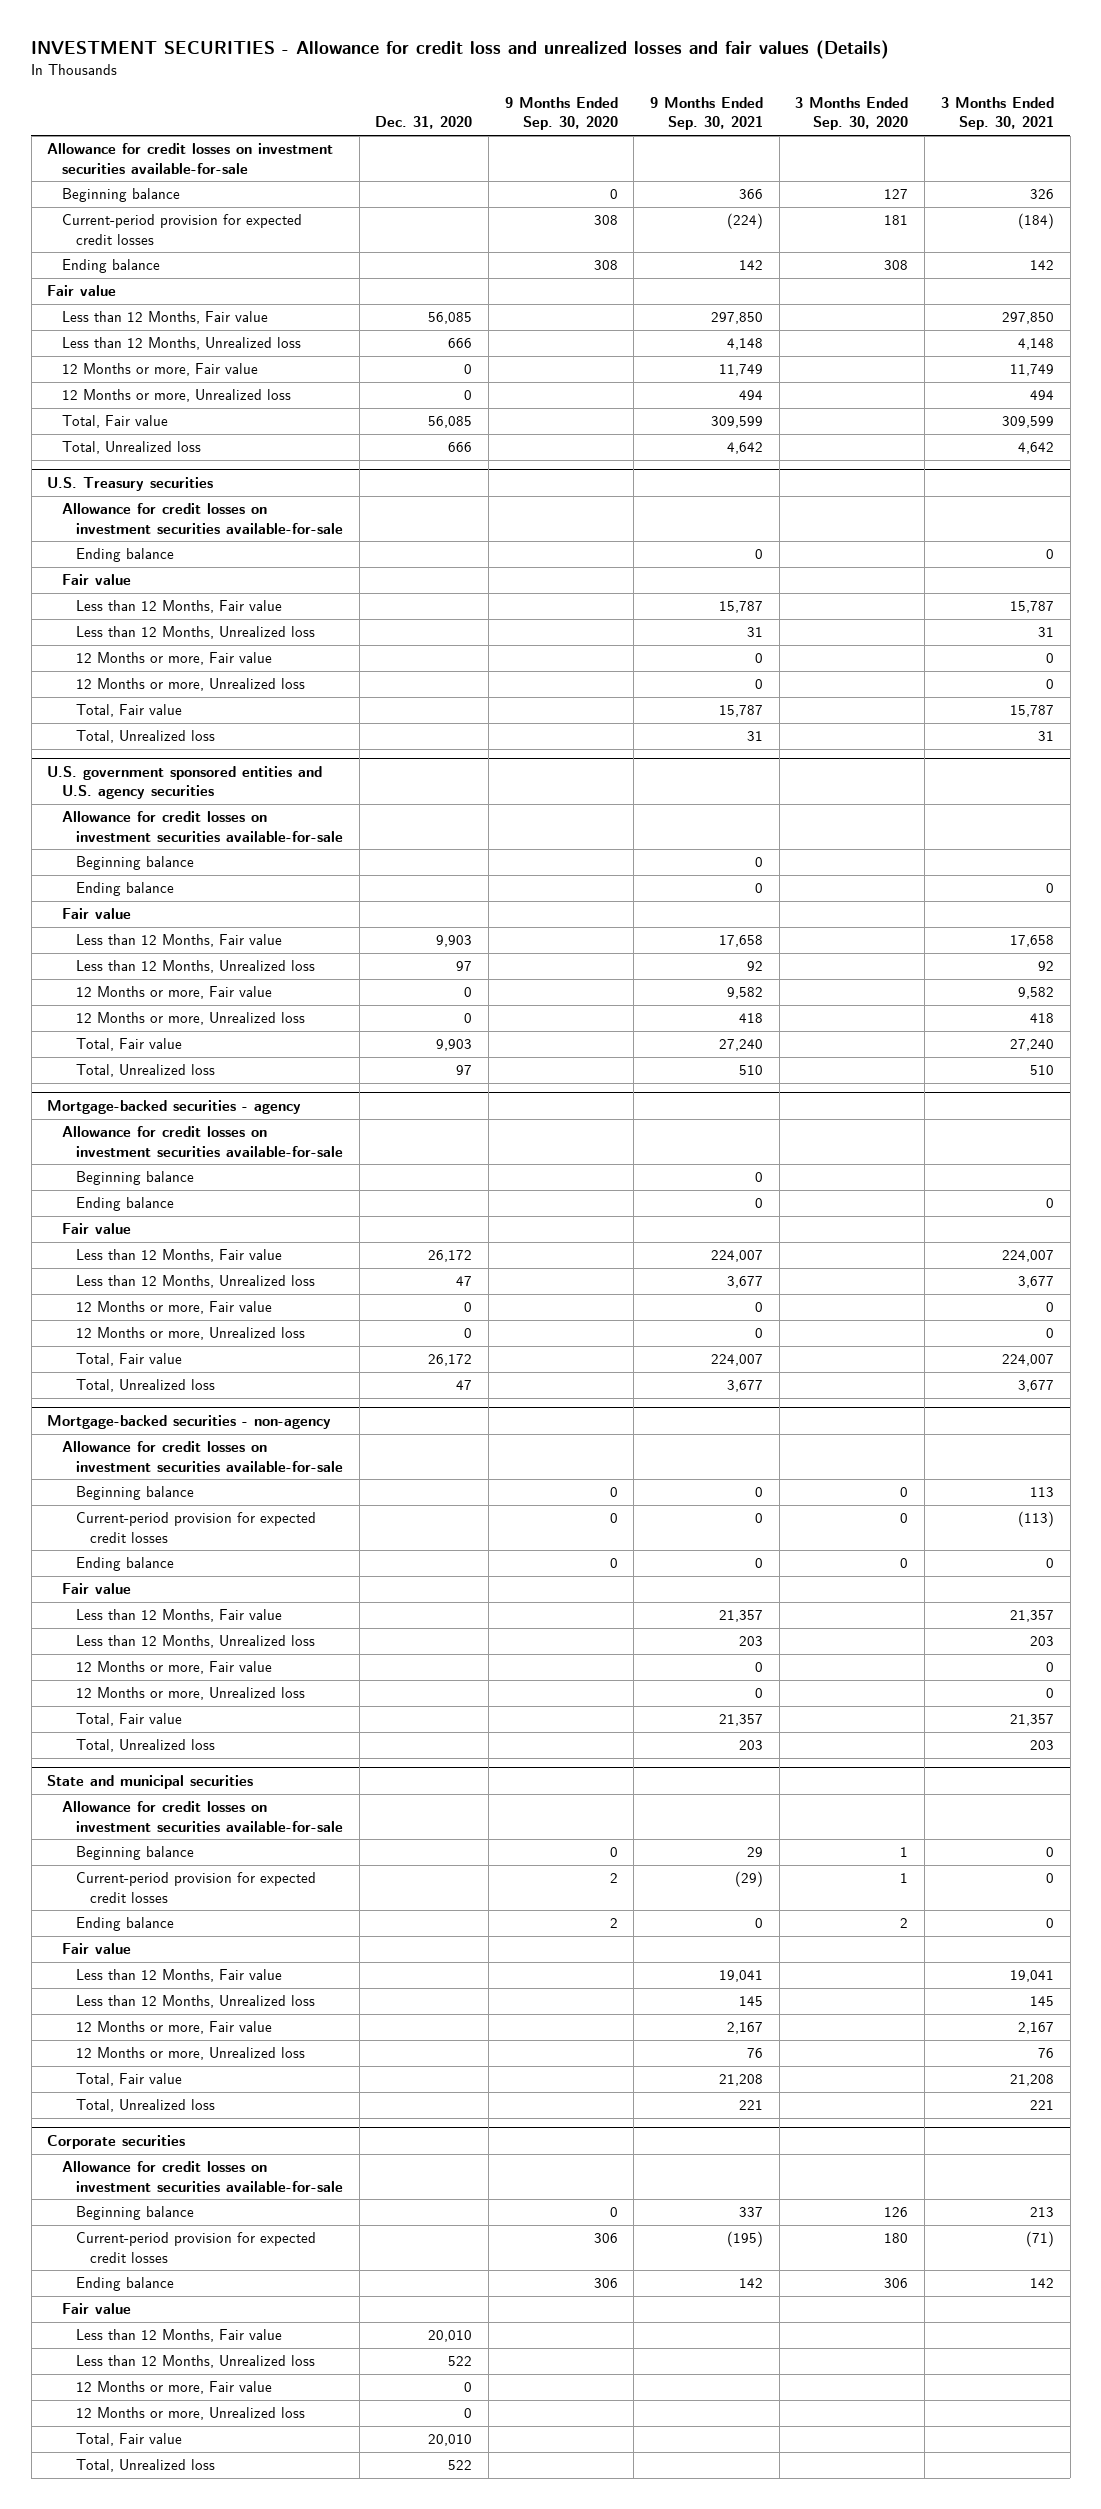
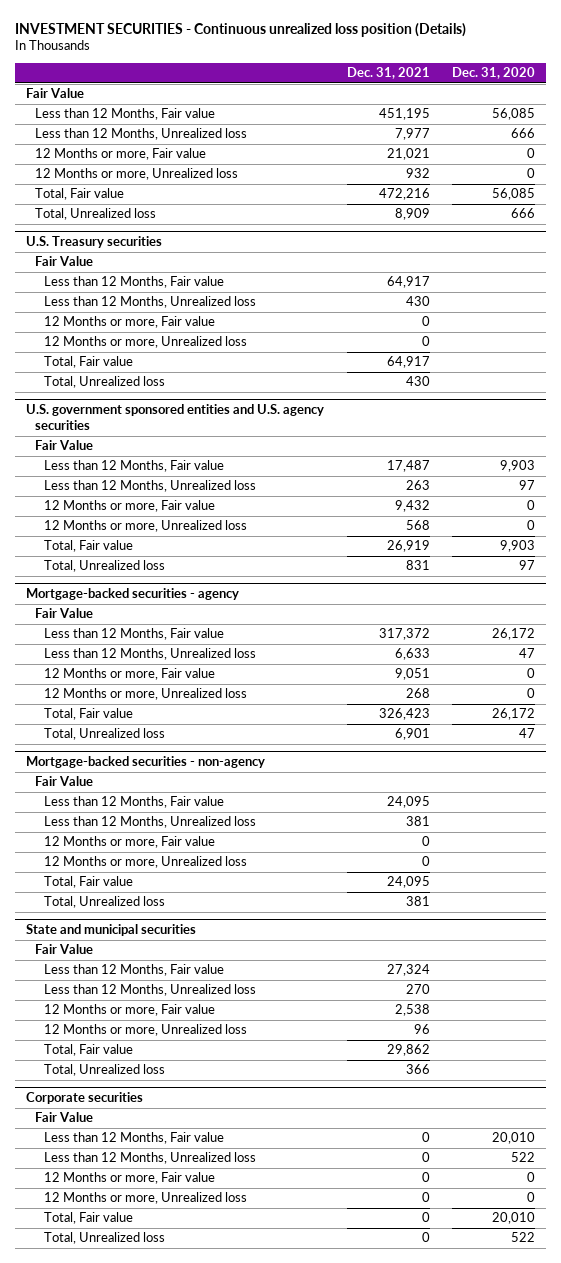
[31,40,890,60] INVESTMENT SECURITIES - Allowance for credit loss and unrealized losses and fair values (Details) -> [14,22,466,37] INVESTMENT SECURITIES - Continuous unrealized loss position (Details)
[504,97,618,131] 9 Months Ended Sep. 30, 2020 -> none
[650,97,764,131] 9 Months Ended Sep. 30, 2021 -> none
[795,97,909,131] 3 Months Ended Sep. 30, 2020 -> none
[940,97,1054,131] 3 Months Ended Sep. 30, 2021 -> none
none -> [346,67,430,80] Dec. 31, 2021
[47,143,334,174] Allowance for credit losses on investment securities available-for-sale -> none
[61,188,180,203] Beginning balance -> none
[61,214,302,245] Current-period provision for expected credit losses -> none
[61,259,160,274] Ending balance -> none
[47,285,117,297] Fair value -> [26,88,85,99] Fair Value
[61,503,343,534] Allowance for credit losses on investment securities available-for-sale -> none
[75,548,174,563] Ending balance -> none
[61,574,131,586] Fair value -> [35,256,94,267] Fair Value
[61,811,343,842] Allowance for credit losses on investment securities available-for-sale -> none
[75,856,194,871] Beginning balance -> none
[75,882,174,897] Ending balance -> none
[61,908,131,920] Fair value -> [35,440,94,451] Fair Value
[61,1126,343,1157] Allowance for credit losses on investment securities available-for-sale -> none
[75,1171,194,1186] Beginning balance -> none
[75,1197,174,1212] Ending balance -> none
[61,1223,131,1235] Fair value -> [35,608,94,619] Fair Value
[61,1441,343,1472] Allowance for credit losses on investment securities available-for-sale -> none
[75,1486,194,1501] Beginning balance -> none
[75,1512,316,1543] Current-period provision for expected credit losses -> none
[75,1557,174,1572] Ending balance -> none
[61,1583,131,1595] Fair value -> [35,776,94,787] Fair Value
[61,1801,343,1832] Allowance for credit losses on investment securities available-for-sale -> none
[75,1846,194,1861] Beginning balance -> none
[75,1872,316,1903] Current-period provision for expected credit losses -> none
[75,1917,174,1932] Ending balance -> none
[61,1943,131,1955] Fair value -> [35,944,94,955] Fair Value
[61,2161,343,2192] Allowance for credit losses on investment securities available-for-sale -> none
[75,2206,194,2221] Beginning balance -> none
[75,2232,316,2263] Current-period provision for expected credit losses -> none
[75,2277,174,2292] Ending balance -> none
[61,2303,131,2315] Fair value -> [35,1112,94,1123] Fair Value

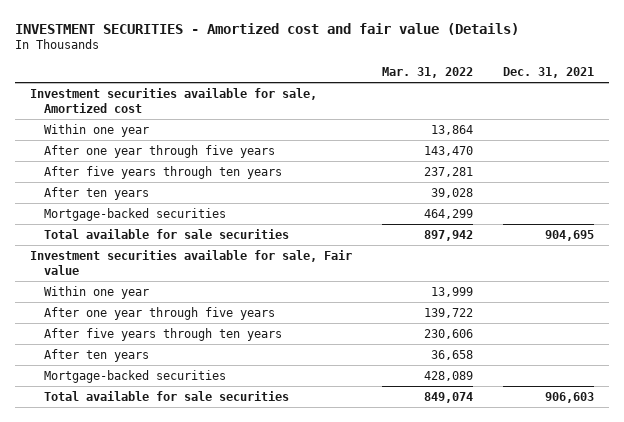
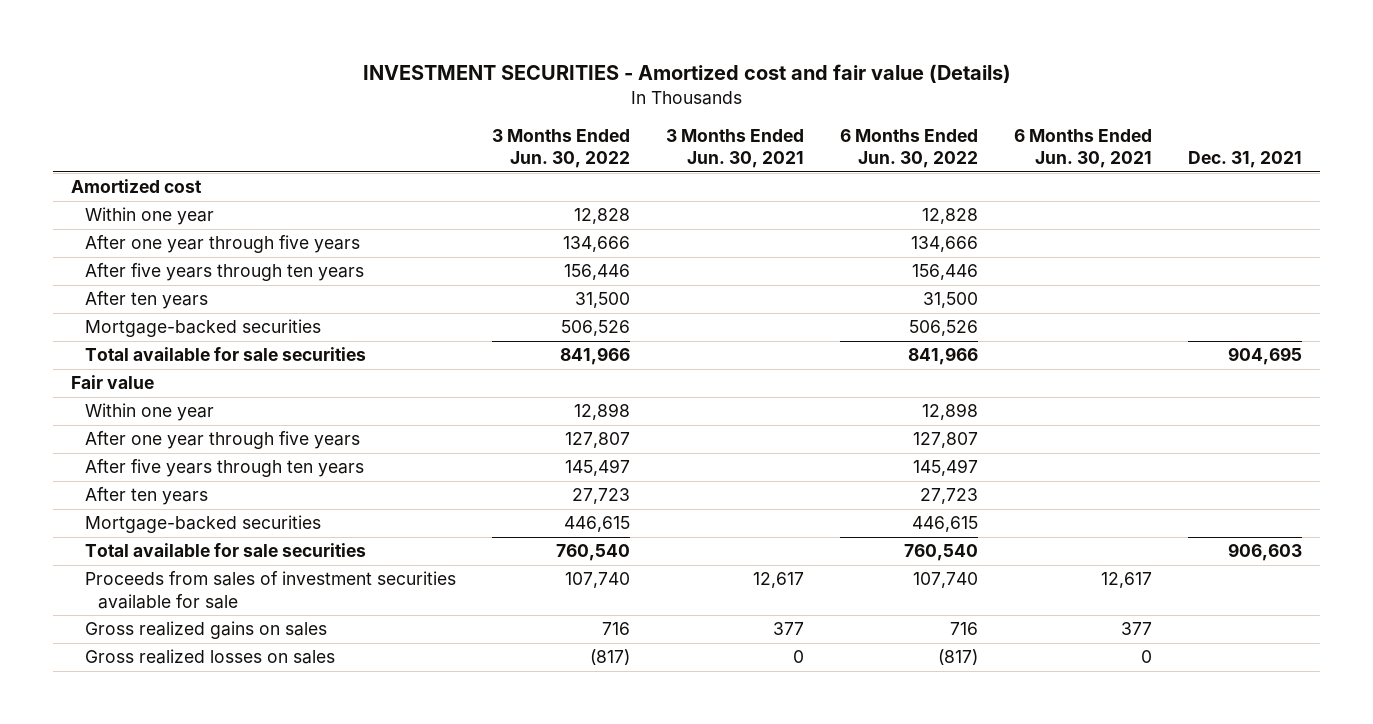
[382,67,474,79] Mar. 31, 2022 -> none
none -> [491,128,630,169] 3 Months Ended Jun. 30, 2022
none -> [665,128,804,169] 3 Months Ended Jun. 30, 2021
none -> [839,128,978,169] 6 Months Ended Jun. 30, 2022
none -> [1013,128,1152,169] 6 Months Ended Jun. 30, 2021
[30,87,318,113] Investment securities available for sale, Amortized cost -> [71,179,203,194] Amortized cost
[30,249,353,275] Investment securities available for sale, Fair value -> [71,375,155,390] Fair value
none -> [84,571,456,609] Proceeds from sales of investment securities available for sale
none -> [84,621,327,640] Gross realized gains on sales
none -> [84,649,335,665] Gross realized losses on sales

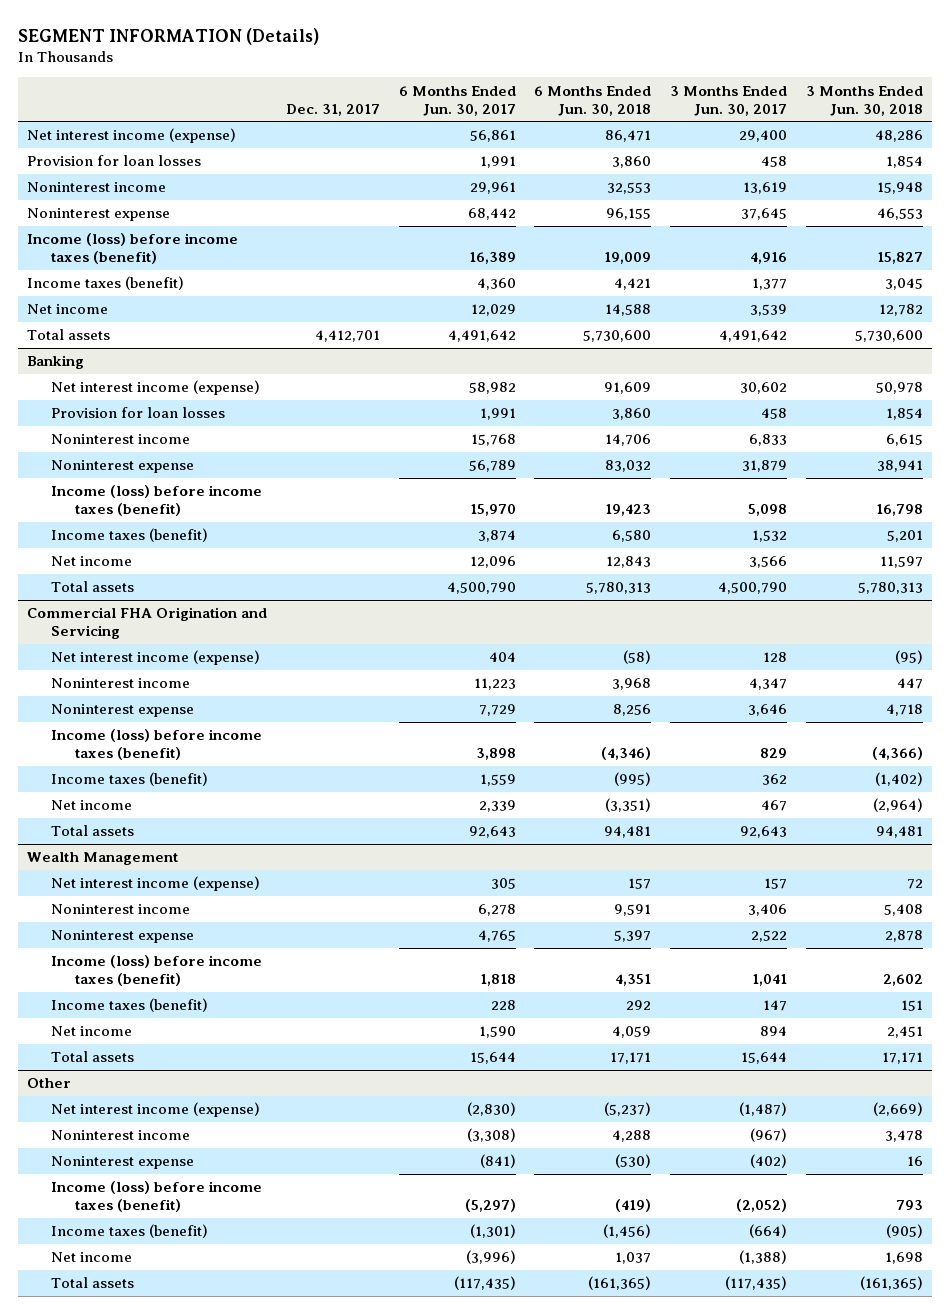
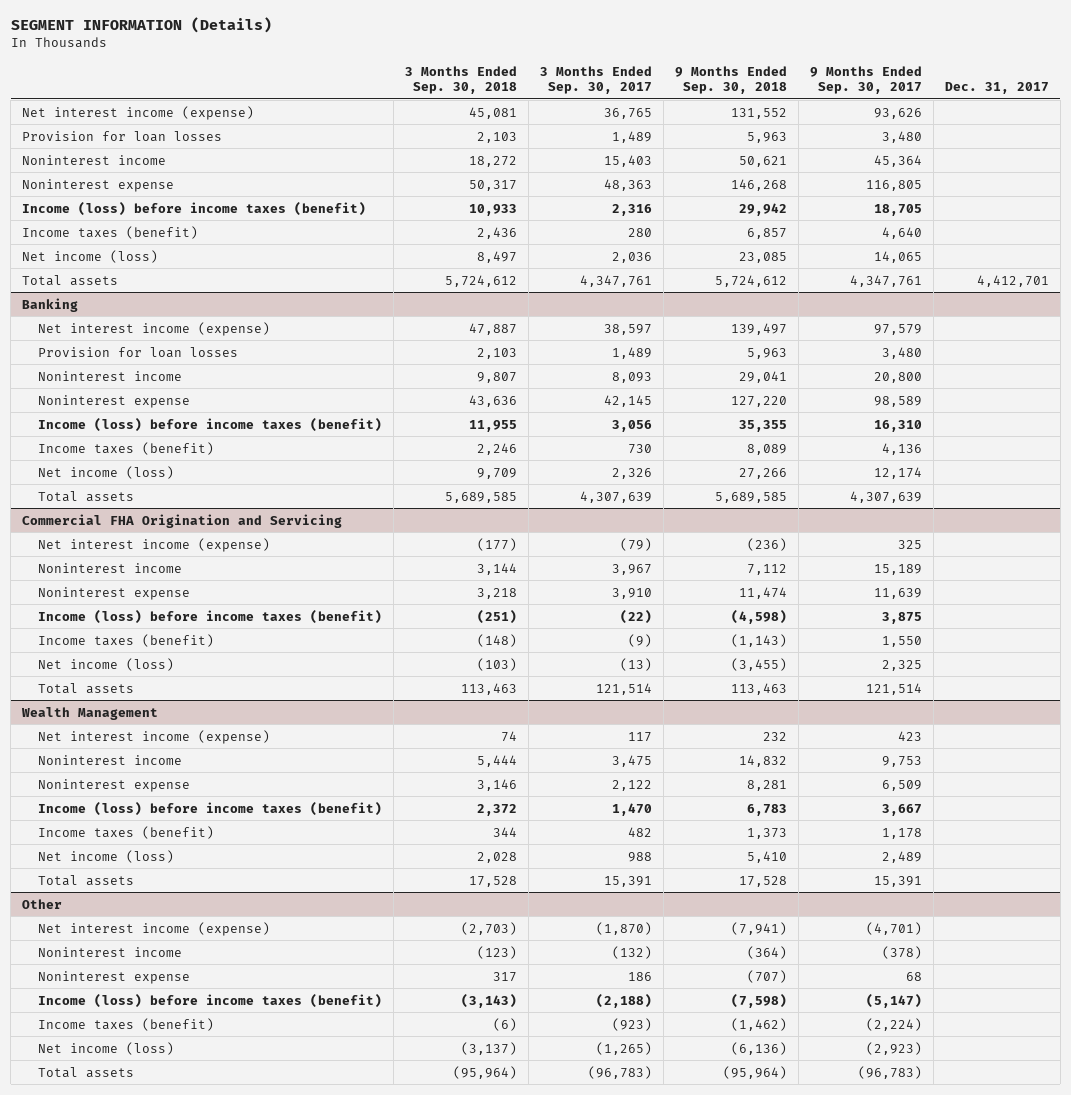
[398,85,516,116] 6 Months Ended Jun. 30, 2017 -> none
[534,85,652,116] 6 Months Ended Jun. 30, 2018 -> none
[670,85,788,116] 3 Months Ended Jun. 30, 2017 -> none
[805,85,923,116] 3 Months Ended Jun. 30, 2018 -> none
none -> [405,66,518,95] 3 Months Ended Sep. 30, 2018
none -> [540,66,653,95] 3 Months Ended Sep. 30, 2017
none -> [674,66,787,95] 9 Months Ended Sep. 30, 2018
none -> [809,66,922,95] 9 Months Ended Sep. 30, 2017
[27,304,109,315] Net income -> [22,249,159,263] Net income (loss)
[51,556,133,567] Net income -> [38,465,175,479] Net income (loss)
[51,800,133,811] Net income -> [38,657,175,671] Net income (loss)
[51,1026,133,1037] Net income -> [38,849,175,863] Net income (loss)
[51,1252,133,1263] Net income -> [38,1041,175,1055] Net income (loss)

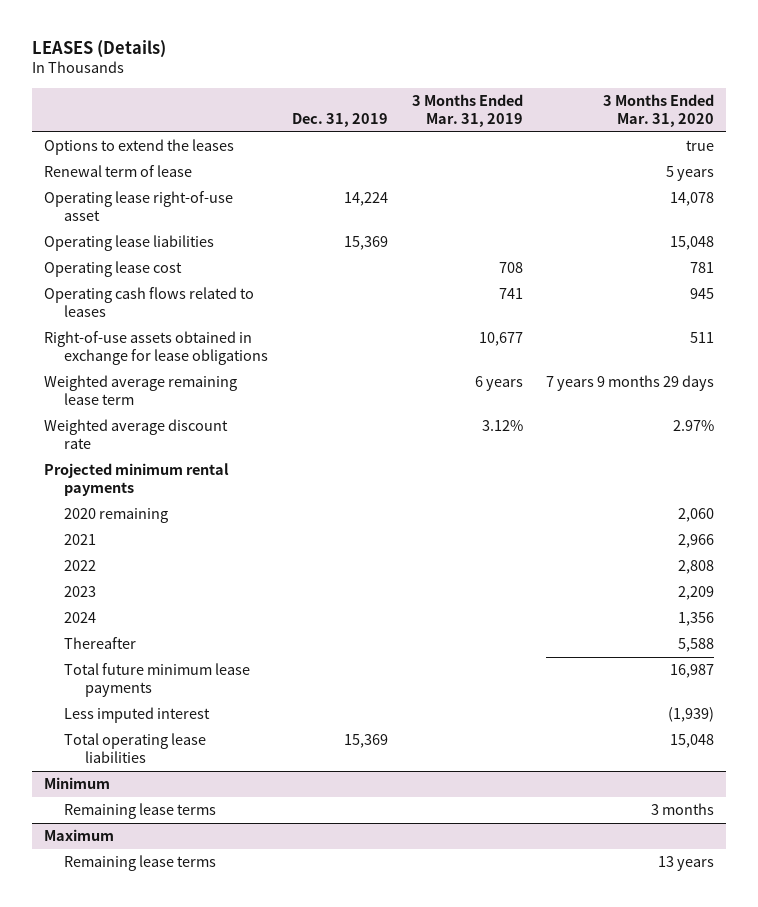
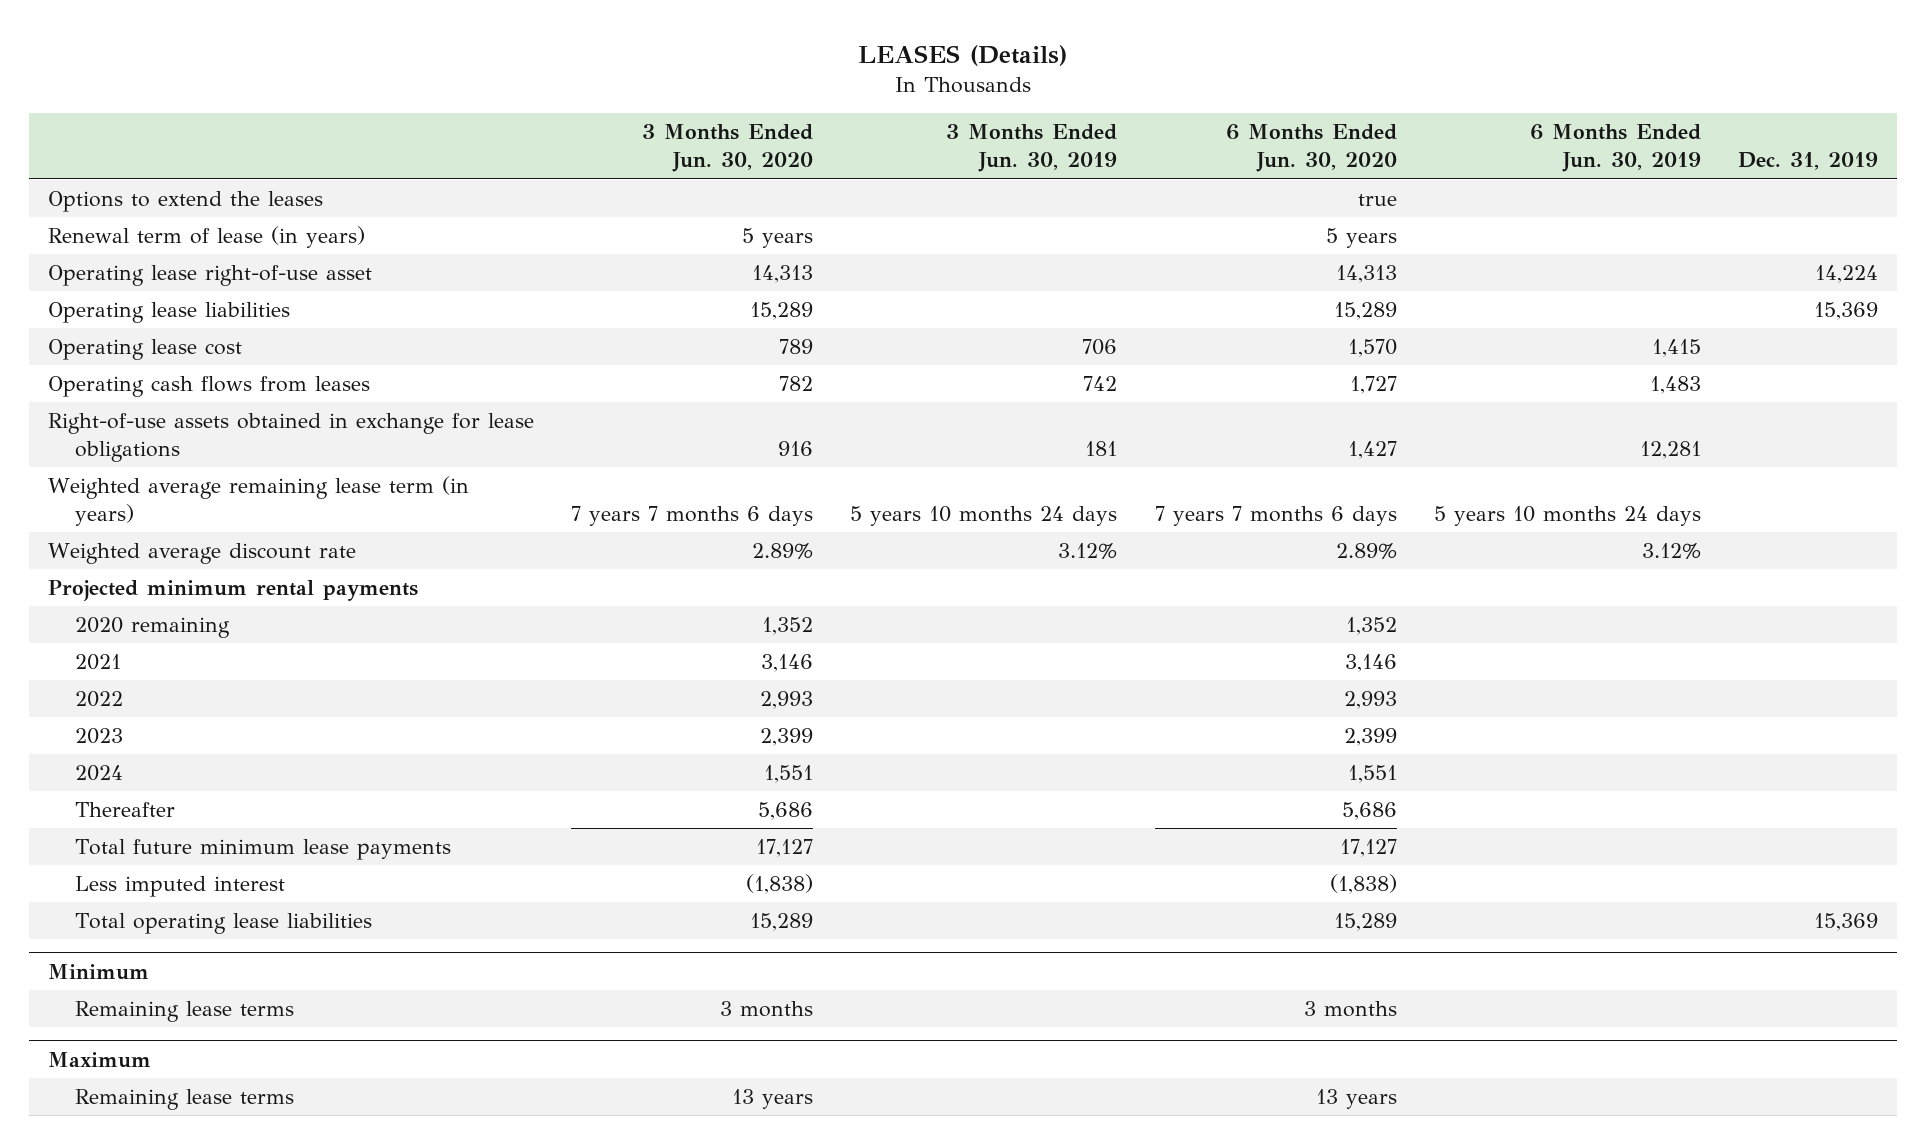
[411,93,523,127] 3 Months Ended Mar. 31, 2019 -> none
[603,93,715,127] 3 Months Ended Mar. 31, 2020 -> none
none -> [642,124,814,173] 3 Months Ended Jun. 30, 2020
none -> [946,124,1118,173] 3 Months Ended Jun. 30, 2019
none -> [1225,124,1397,173] 6 Months Ended Jun. 30, 2020
none -> [1529,124,1701,173] 6 Months Ended Jun. 30, 2019
[43,165,192,178] Renewal term of lease -> [47,226,365,249] Renewal term of lease (in years)
[43,287,254,317] Operating cash flows related to leases -> [47,376,370,398] Operating cash flows from leases
[43,375,237,405] Weighted average remaining lease term -> [47,476,469,526] Weighted average remaining lease term (in years)

